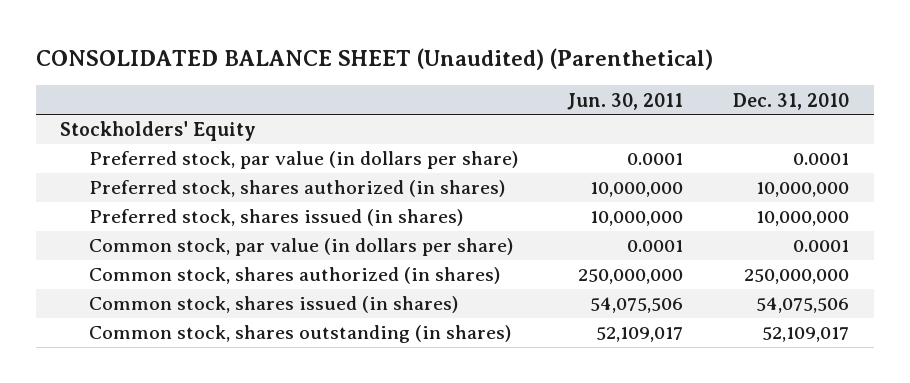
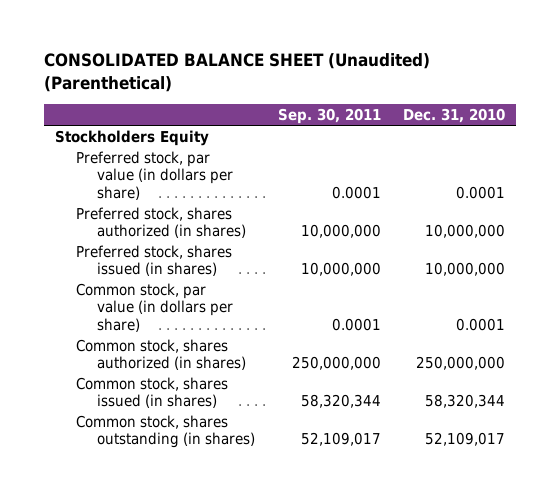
[567,92,684,110] Jun. 30, 2011 -> none
none -> [277,108,381,125] Sep. 30, 2011
[60,121,257,142] Stockholders' Equity -> [54,129,209,146] Stockholders Equity
[756,297,850,314] 54,075,506 -> [425,394,506,409] 58,320,344

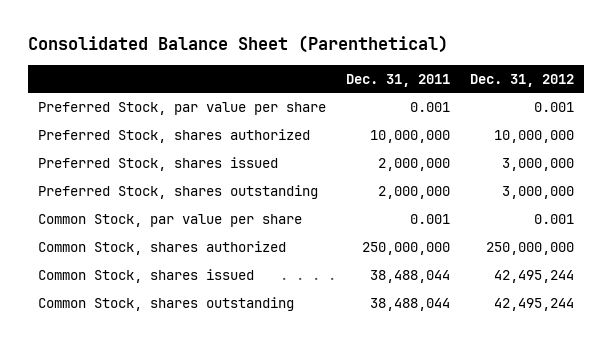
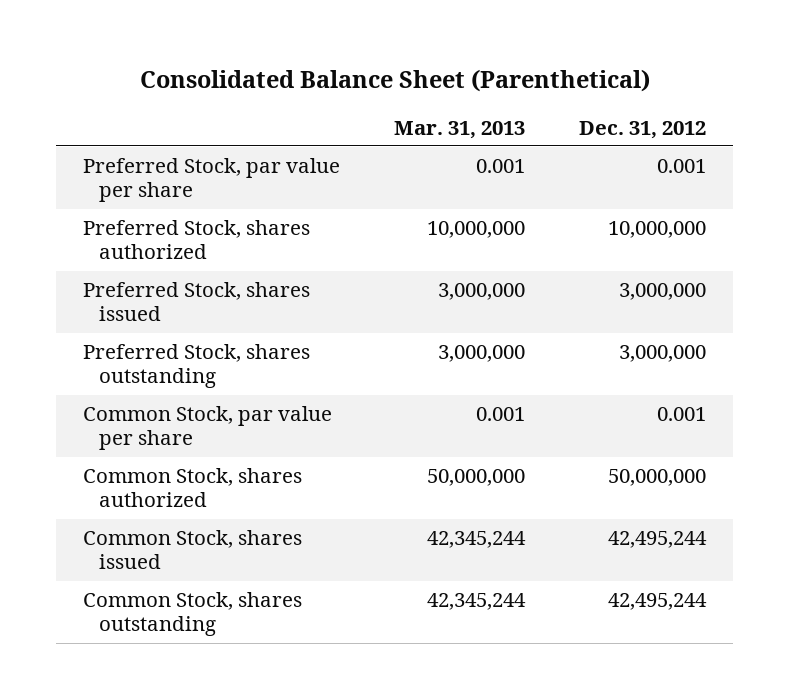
[346,73,451,87] Dec. 31, 2011 -> none
none -> [394,120,526,139] Mar. 31, 2013
[486,242,575,256] 250,000,000 -> [607,468,706,486] 50,000,000

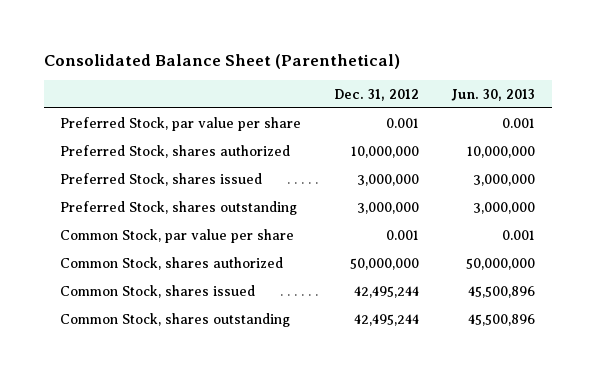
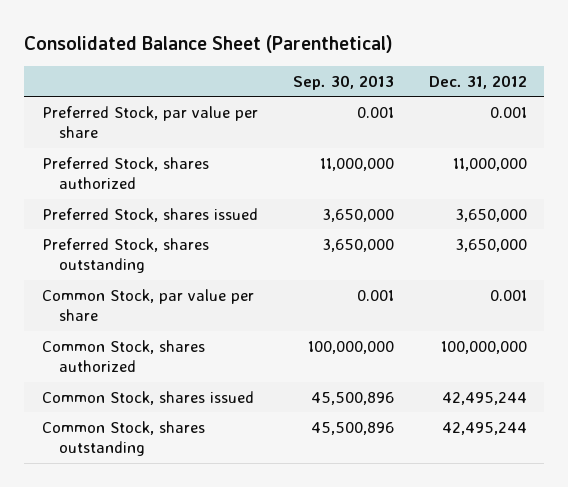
[451,88,536,101] Jun. 30, 2013 -> none
none -> [292,74,394,90] Sep. 30, 2013
[351,145,420,158] 10,000,000 -> [452,157,527,171] 11,000,000
[357,173,420,186] 3,000,000 -> [454,208,527,222] 3,650,000
[357,201,420,214] 3,000,000 -> [454,238,527,252] 3,650,000
[350,257,420,270] 50,000,000 -> [440,340,527,354] 100,000,000

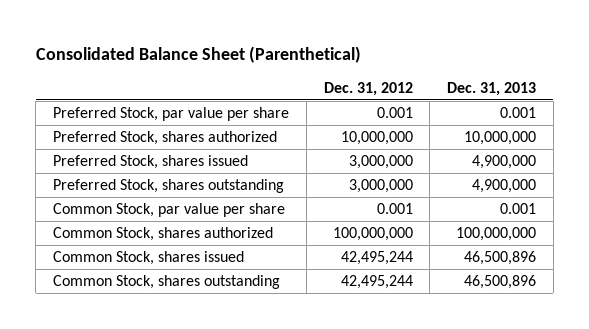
[292,74,394,90] Sep. 30, 2013 -> none
none -> [447,82,537,97] Dec. 31, 2013
[452,157,527,171] 11,000,000 -> [340,131,413,146] 10,000,000
[454,208,527,222] 3,650,000 -> [348,155,413,170] 3,000,000
[454,238,527,252] 3,650,000 -> [348,179,413,194] 3,000,000

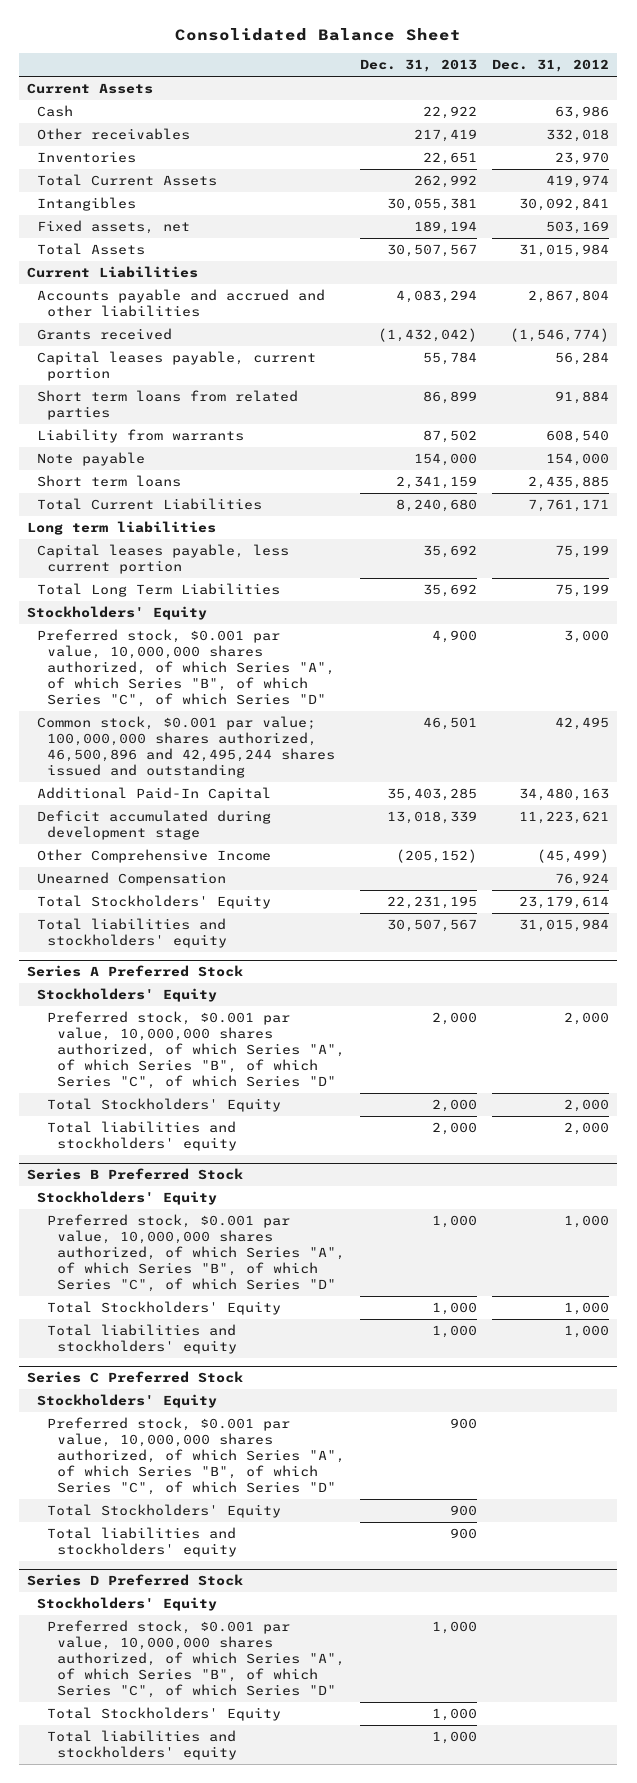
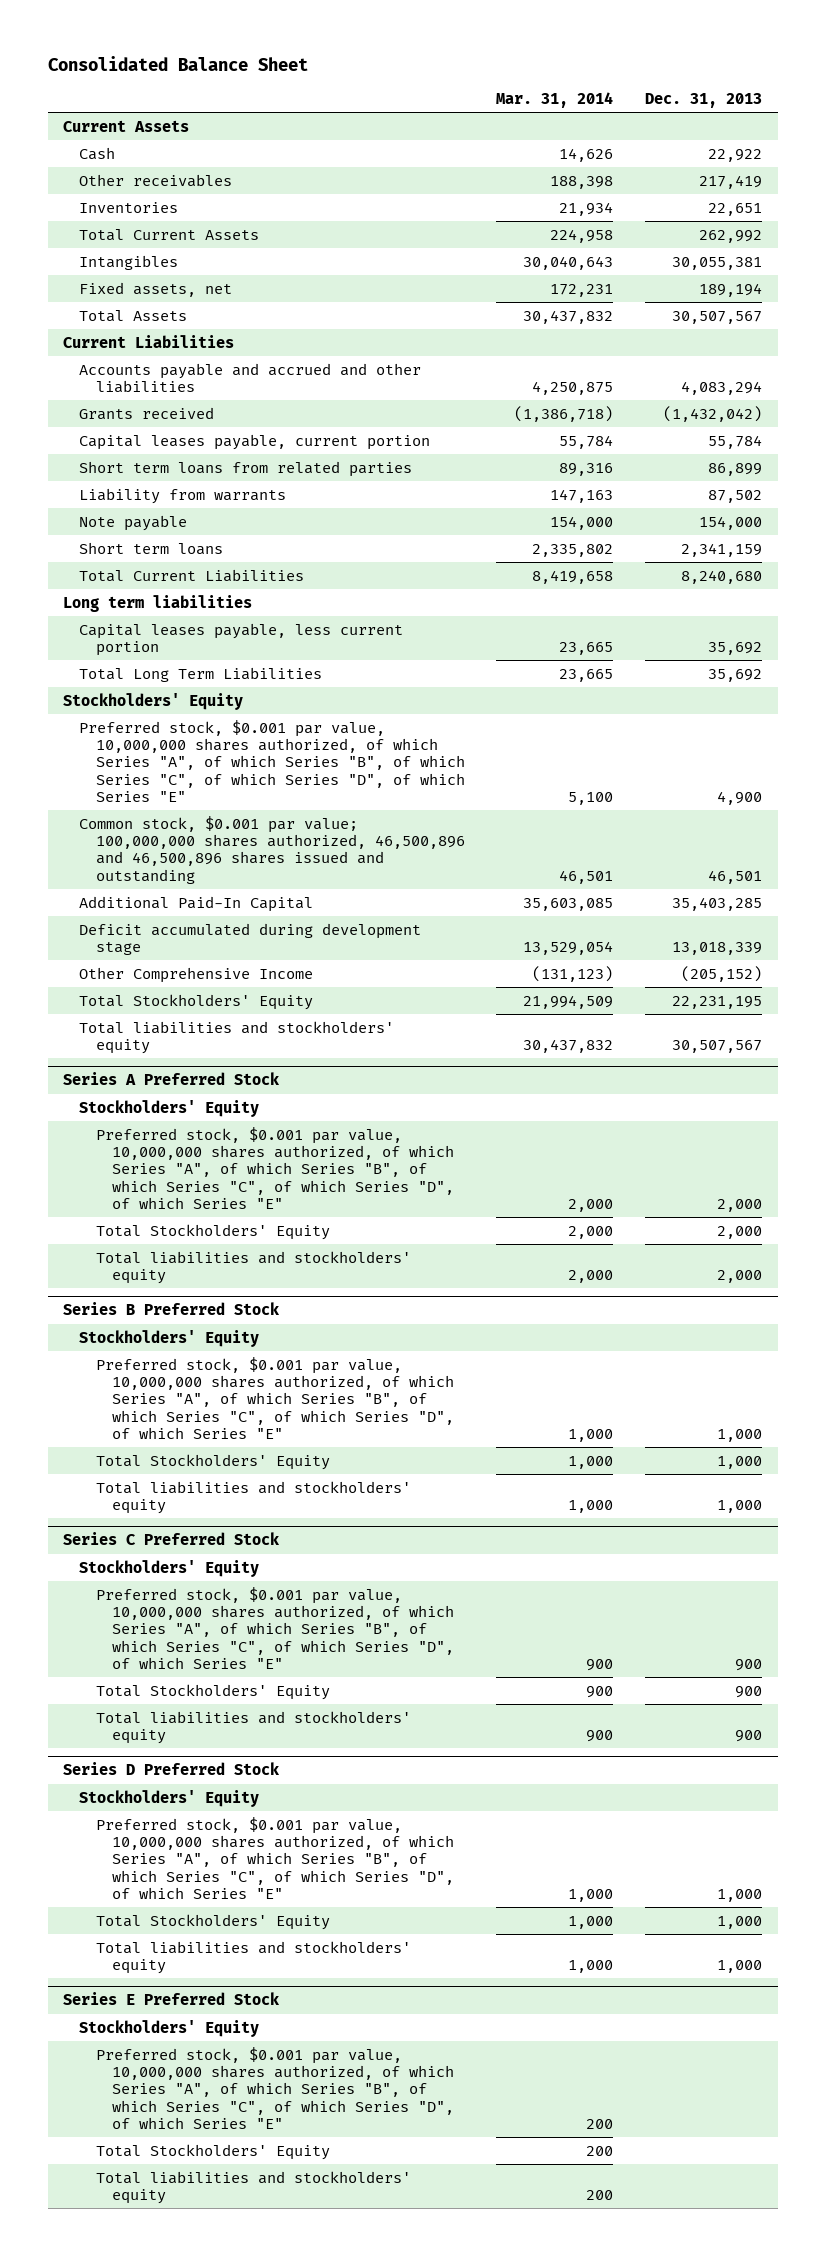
[492,59,610,73] Dec. 31, 2012 -> none
none -> [496,92,614,109] Mar. 31, 2014
[36,629,335,708] Preferred stock, $0.001 par value, 10,000,000 shares authorized, of which Series "A", of which Series "B", of which Series "C", of which Series "D" -> [79,719,465,803] Preferred stock, $0.001 par value, 10,000,000 shares authorized, of which Series "A", of which Series "B", of which Series "C", of which Series "D", of which Series "E"
[36,716,335,779] Common stock, $0.001 par value; 100,000,000 shares authorized, 46,500,896 and 42,495,244 shares issued and outstanding -> [79,815,465,884] Common stock, $0.001 par value; 100,000,000 shares authorized, 46,500,896 and 46,500,896 shares issued and outstanding
[36,872,226,887] Unearned Compensation -> none
[46,1011,345,1090] Preferred stock, $0.001 par value, 10,000,000 shares authorized, of which Series "A", of which Series "B", of which Series "C", of which Series "D" -> [95,1126,454,1210] Preferred stock, $0.001 par value, 10,000,000 shares authorized, of which Series "A", of which Series "B", of which Series "C", of which Series "D", of which Series "E"
[46,1214,345,1293] Preferred stock, $0.001 par value, 10,000,000 shares authorized, of which Series "A", of which Series "B", of which Series "C", of which Series "D" -> [95,1356,454,1440] Preferred stock, $0.001 par value, 10,000,000 shares authorized, of which Series "A", of which Series "B", of which Series "C", of which Series "D", of which Series "E"
[46,1417,345,1496] Preferred stock, $0.001 par value, 10,000,000 shares authorized, of which Series "A", of which Series "B", of which Series "C", of which Series "D" -> [95,1586,454,1670] Preferred stock, $0.001 par value, 10,000,000 shares authorized, of which Series "A", of which Series "B", of which Series "C", of which Series "D", of which Series "E"
[46,1620,345,1699] Preferred stock, $0.001 par value, 10,000,000 shares authorized, of which Series "A", of which Series "B", of which Series "C", of which Series "D" -> [95,1816,454,1900] Preferred stock, $0.001 par value, 10,000,000 shares authorized, of which Series "A", of which Series "B", of which Series "C", of which Series "D", of which Series "E"
none -> [63,1992,281,2006] Series E Preferred Stock
none -> [79,2019,260,2037] Stockholders' Equity
none -> [95,2046,454,2130] Preferred stock, $0.001 par value, 10,000,000 shares authorized, of which Series "A", of which Series "B", of which Series "C", of which Series "D", of which Series "E"
none -> [95,2143,330,2160] Total Stockholders' Equity
none -> [95,2170,411,2205] Total liabilities and stockholders' equity

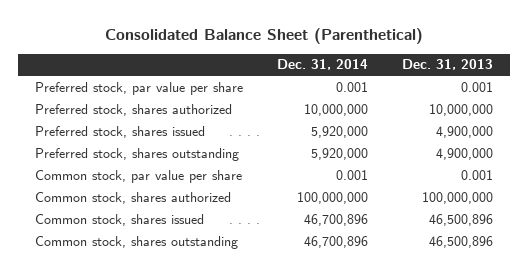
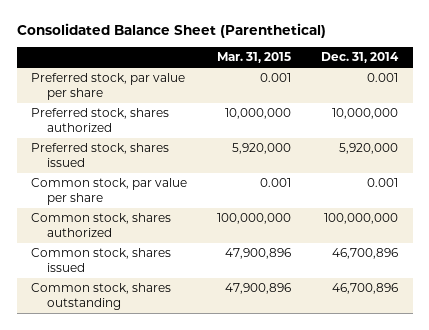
[401,59,493,71] Dec. 31, 2013 -> none
none -> [217,52,292,64] Mar. 31, 2015
[35,147,240,161] Preferred stock, shares outstanding -> none

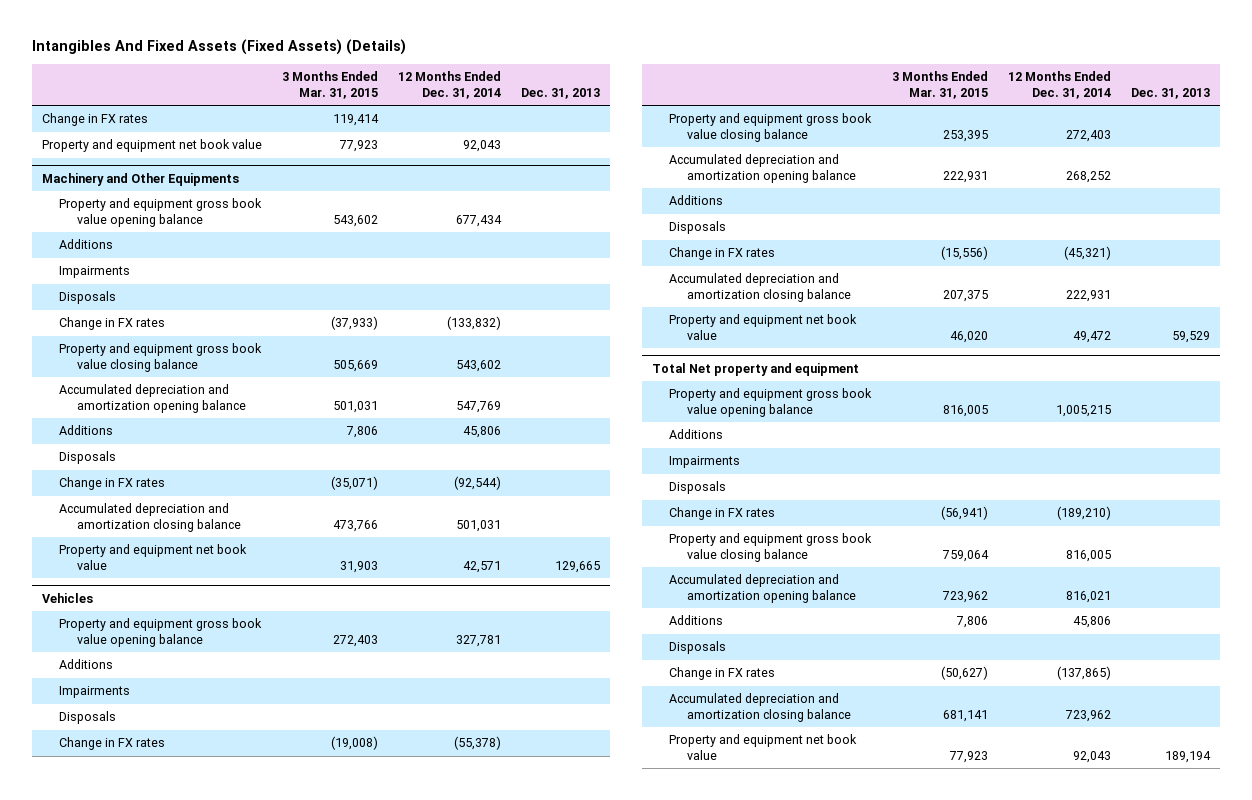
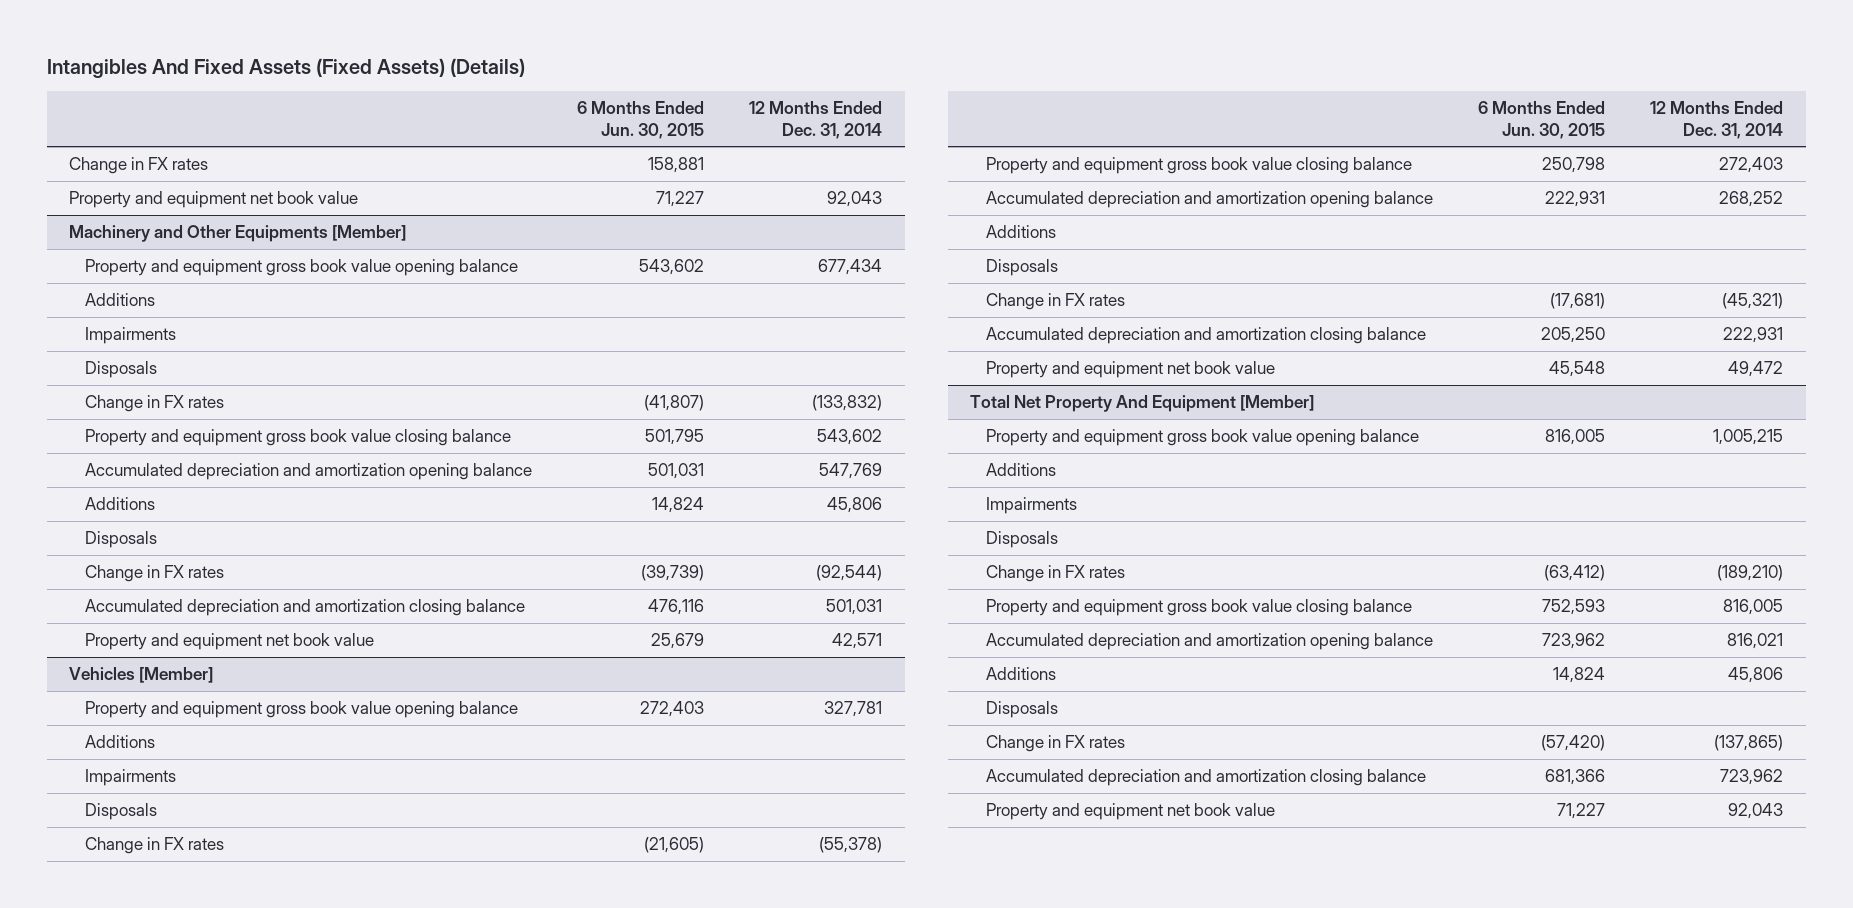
[281,71,378,100] 3 Months Ended Mar. 31, 2015 -> none
[520,88,600,100] Dec. 31, 2013 -> none
none -> [577,100,705,139] 6 Months Ended Jun. 30, 2015
[41,173,239,187] Machinery and Other Equipments -> [69,225,407,243] Machinery and Other Equipments [Member]
[41,593,93,604] Vehicles -> [69,667,214,684] Vehicles [Member]
[651,363,859,377] Total Net property and equipment -> [970,395,1315,413] Total Net Property And Equipment [Member]

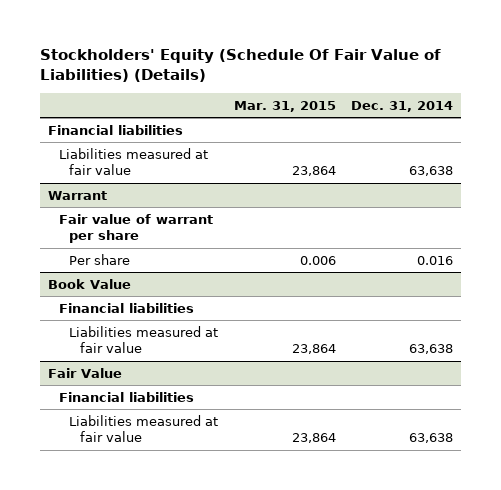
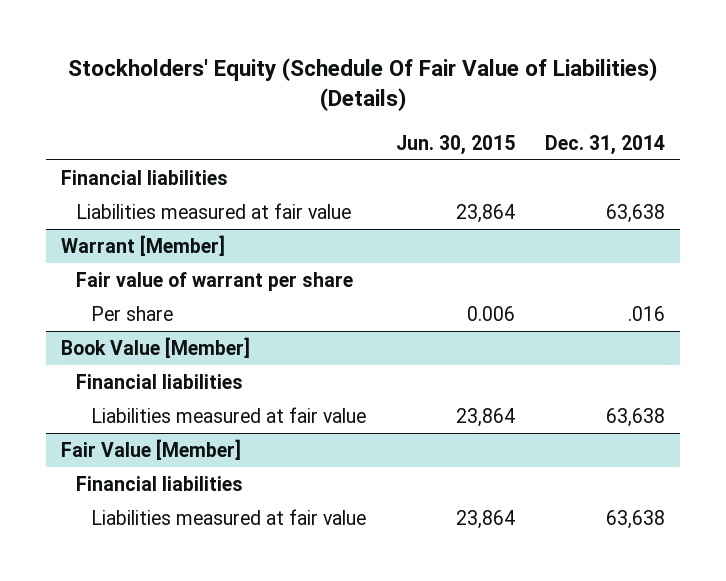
[233,100,336,112] Mar. 31, 2015 -> none
none -> [396,134,516,155] Jun. 30, 2015
[47,190,107,200] Warrant -> [61,234,226,256] Warrant [Member]
[416,255,453,265] 0.016 -> [628,305,666,321] .016
[47,278,131,289] Book Value -> [61,336,251,358] Book Value [Member]
[47,367,122,378] Fair Value -> [61,438,242,460] Fair Value [Member]

